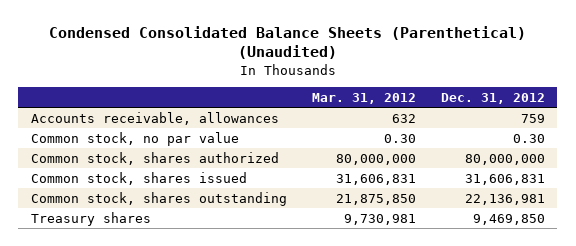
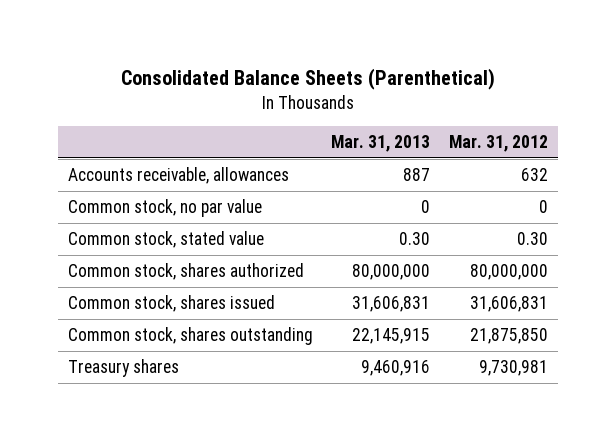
[48,25,526,60] Condensed Consolidated Balance Sheets (Parenthetical) (Unaudited) -> [120,68,495,91] Consolidated Balance Sheets (Parenthetical)
[440,92,545,104] Dec. 31, 2012 -> none
none -> [331,135,431,153] Mar. 31, 2013
[383,133,416,143] 0.30 -> [539,199,549,213] 0
none -> [67,230,264,248] Common stock, stated value

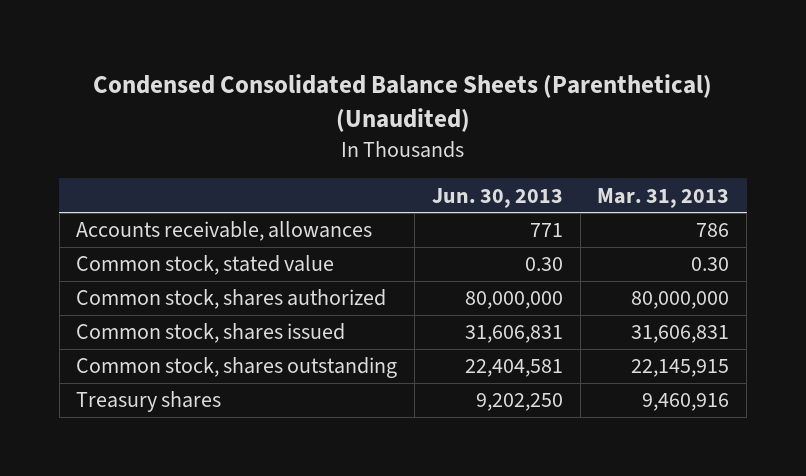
[120,68,495,91] Consolidated Balance Sheets (Parenthetical) -> [92,74,712,133] Condensed Consolidated Balance Sheets (Parenthetical) (Unaudited)
[449,135,549,153] Mar. 31, 2012 -> none
none -> [431,187,563,208] Jun. 30, 2013
[67,198,262,217] Common stock, no par value -> none
[403,167,431,181] 887 -> [696,223,730,238] 786

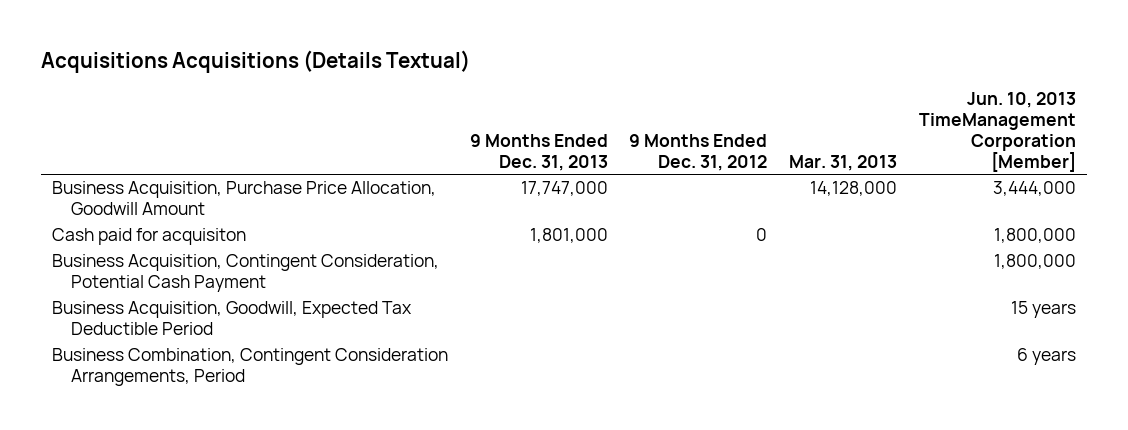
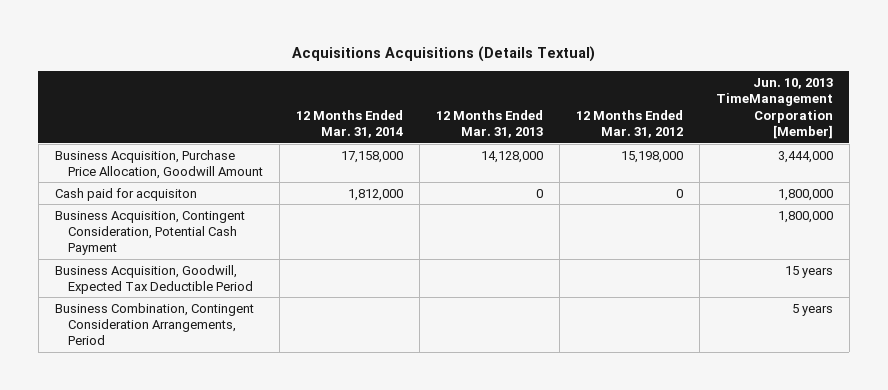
[469,134,608,171] 9 Months Ended Dec. 31, 2013 -> none
[629,134,768,171] 9 Months Ended Dec. 31, 2012 -> none
[789,154,898,171] Mar. 31, 2013 -> none
none -> [295,109,403,139] 12 Months Ended Mar. 31, 2014
none -> [435,109,543,139] 12 Months Ended Mar. 31, 2013
none -> [575,109,683,139] 12 Months Ended Mar. 31, 2012
[1016,348,1076,366] 6 years -> [791,303,833,316] 5 years

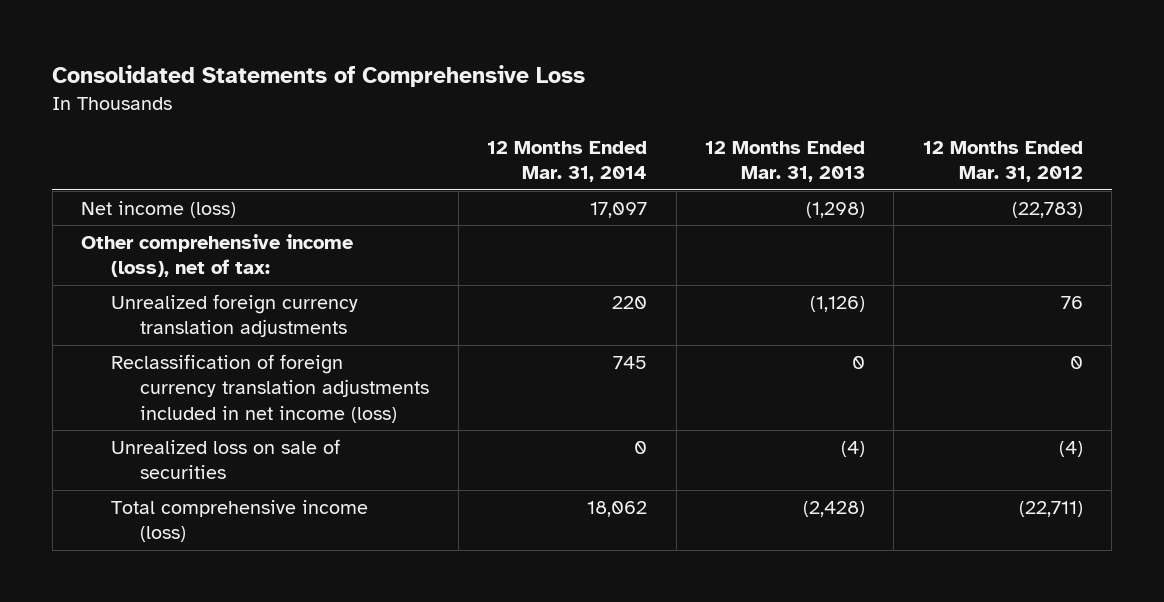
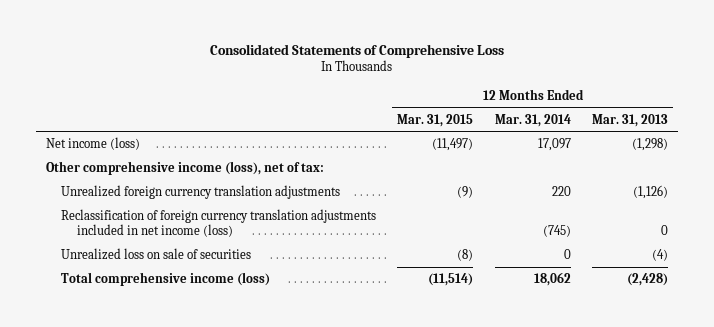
[922,140,1083,183] 12 Months Ended Mar. 31, 2012 -> none
none -> [397,113,474,127] Mar. 31, 2015
[613,355,648,369] 745 -> [542,225,571,238] (745)

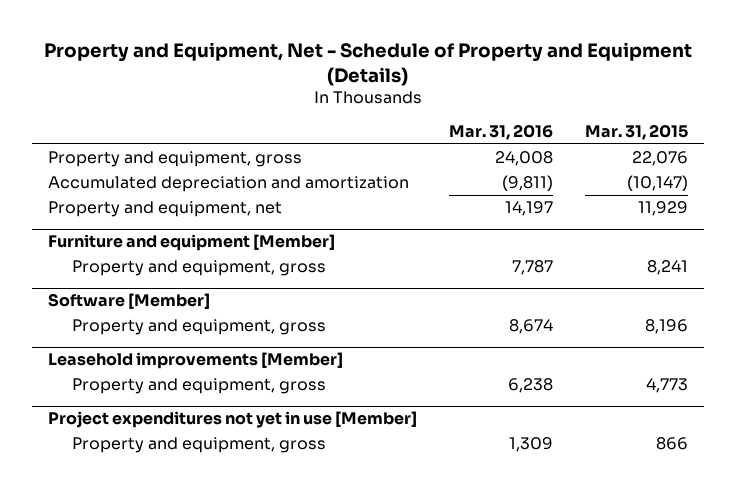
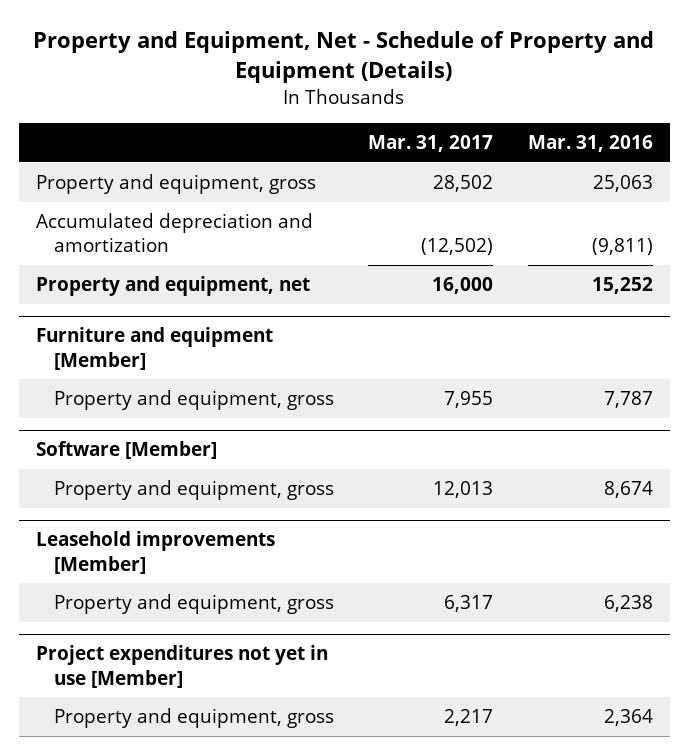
[585,124,689,141] Mar. 31, 2015 -> none
none -> [368,135,494,153] Mar. 31, 2017
[495,151,554,167] 24,008 -> [592,175,653,193] 25,063
[505,201,554,217] 14,197 -> [591,277,653,295] 15,252
[509,437,554,453] 1,309 -> [603,709,653,727] 2,364

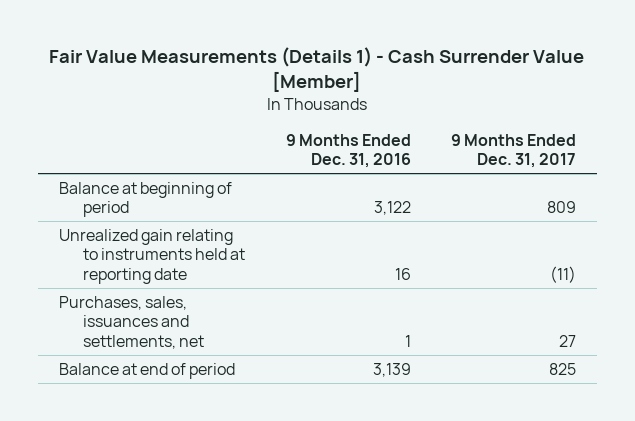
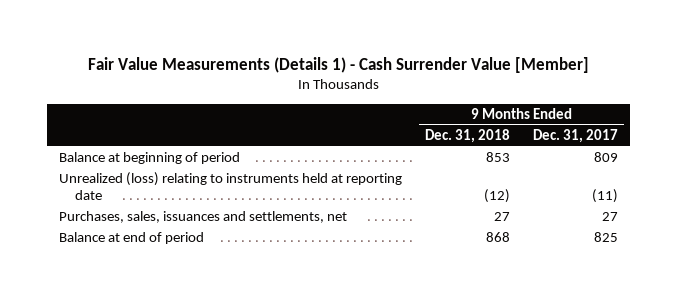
[285,133,411,169] 9 Months Ended Dec. 31, 2016 -> none
none -> [425,128,511,143] Dec. 31, 2018
[58,228,246,284] Unrealized gain relating to instruments held at reporting date -> [58,172,402,201] Unrealized (loss) relating to instruments held at reporting date

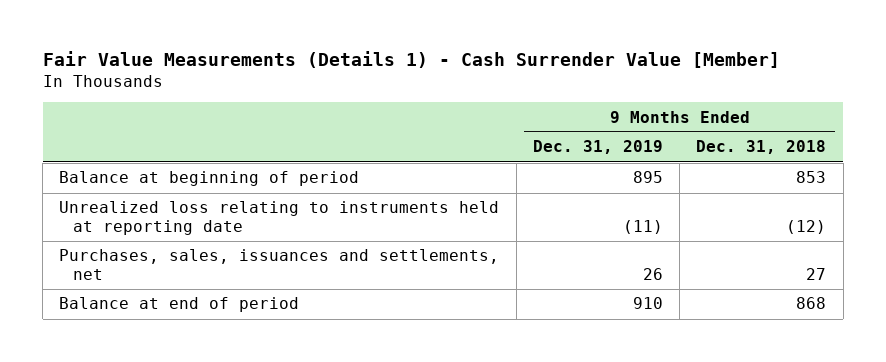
[533,128,619,143] Dec. 31, 2017 -> none
none -> [532,140,663,155] Dec. 31, 2019
[58,172,402,201] Unrealized (loss) relating to instruments held at reporting date -> [59,201,500,236] Unrealized loss relating to instruments held at reporting date

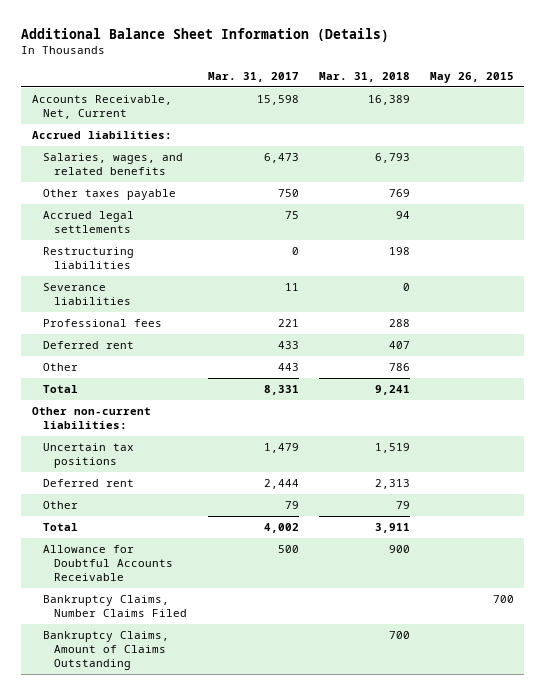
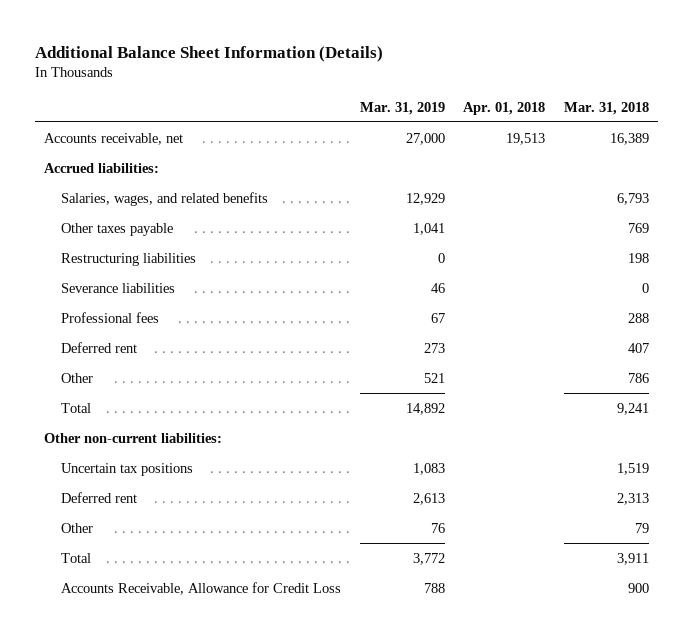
[207,71,299,82] Mar. 31, 2017 -> none
[430,71,515,83] May 26, 2015 -> none
none -> [359,101,445,115] Mar. 31, 2019
none -> [463,101,546,115] Apr. 01, 2018
[31,94,172,119] Accounts Receivable, Net, Current -> [44,132,184,145] Accounts receivable, net
[42,210,134,233] Accrued legal settlements -> none
[42,594,188,617] Bankruptcy Claims, Number Claims Filed -> none
[42,630,169,670] Bankruptcy Claims, Amount of Claims Outstanding -> none
[42,544,174,581] Allowance for Doubtful Accounts Receivable -> [61,581,342,595] Accounts Receivable, Allowance for Credit Loss

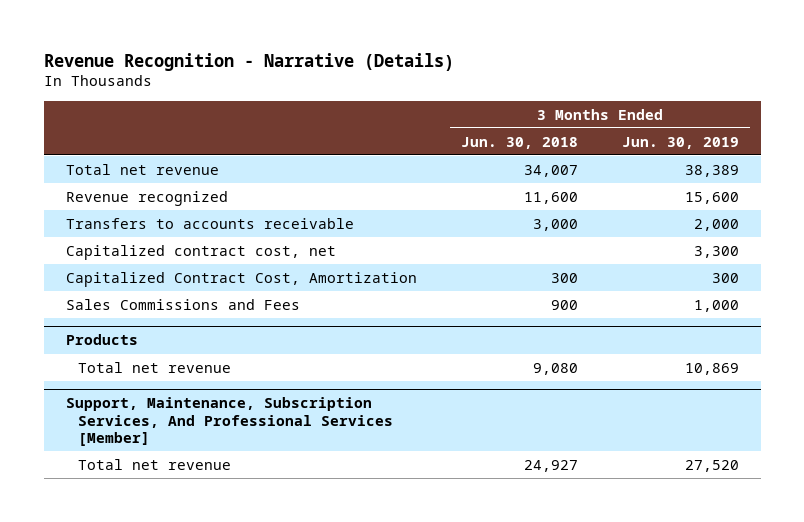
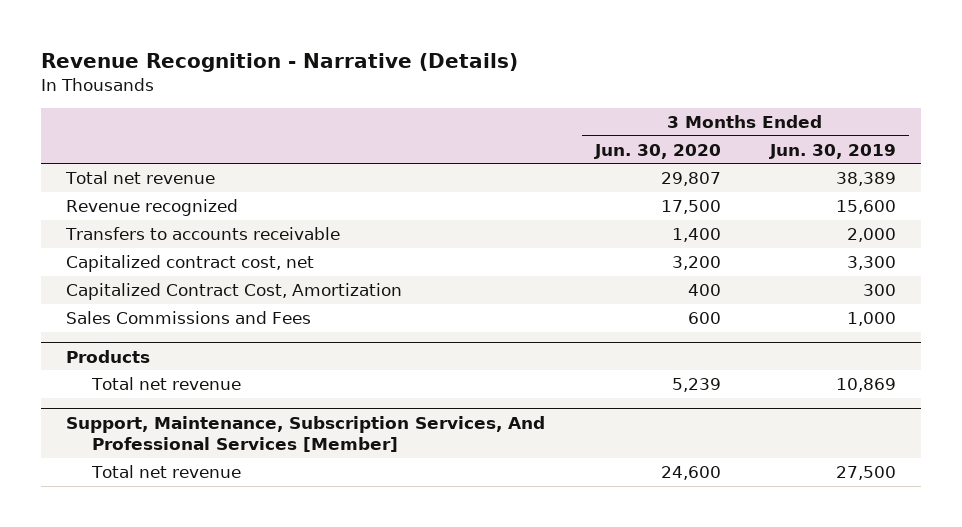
[460,136,578,149] Jun. 30, 2018 -> none
none -> [593,143,721,159] Jun. 30, 2020
[684,459,739,472] 27,520 -> [836,466,897,481] 27,500

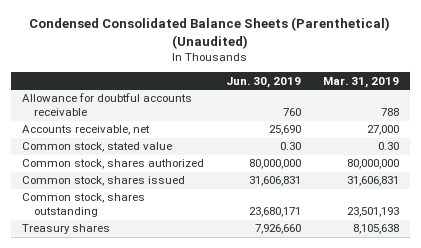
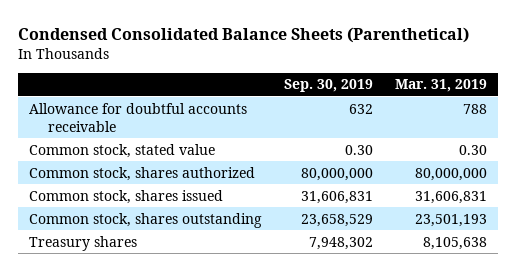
[29,17,391,49] Condensed Consolidated Balance Sheets (Parenthetical) (Unaudited) -> [18,26,470,43] Condensed Consolidated Balance Sheets (Parenthetical)
[225,76,301,88] Jun. 30, 2019 -> none
none -> [283,79,373,93] Sep. 30, 2019
[21,125,150,136] Accounts receivable, net -> none

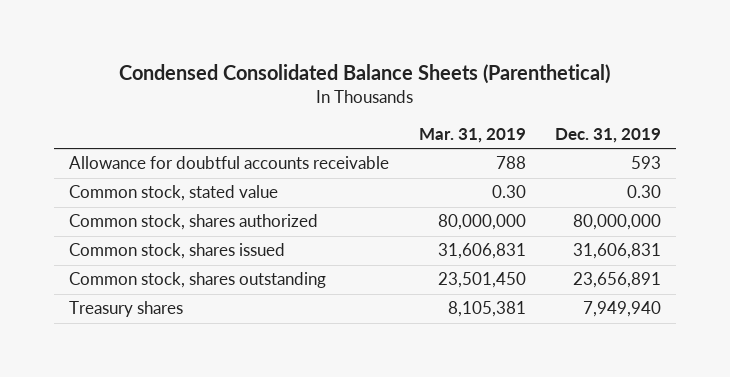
[283,79,373,93] Sep. 30, 2019 -> none
none -> [555,128,662,144] Dec. 31, 2019
[414,213,487,227] 23,501,193 -> [437,272,526,289] 23,501,450
[422,236,487,250] 8,105,638 -> [447,301,526,318] 8,105,381

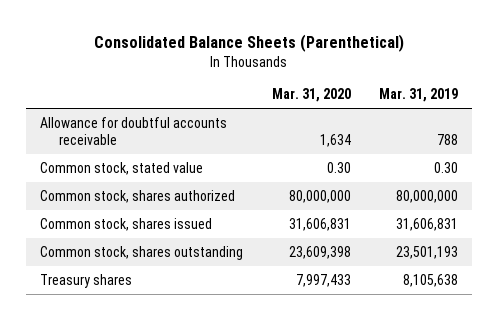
[119,64,611,85] Condensed Consolidated Balance Sheets (Parenthetical) -> [94,33,405,52] Consolidated Balance Sheets (Parenthetical)
[555,128,662,144] Dec. 31, 2019 -> none
none -> [271,88,351,103] Mar. 31, 2020
[437,272,526,289] 23,501,450 -> [395,245,458,259] 23,501,193
[447,301,526,318] 8,105,381 -> [402,273,458,287] 8,105,638

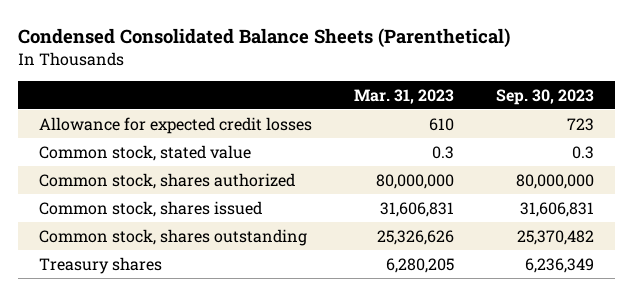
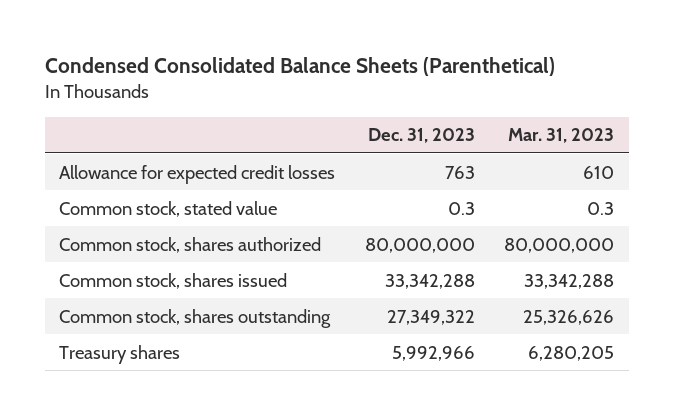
[496,88,595,105] Sep. 30, 2023 -> none
none -> [367,128,475,144] Dec. 31, 2023
[380,201,455,217] 31,606,831 -> [524,273,615,289] 33,342,288

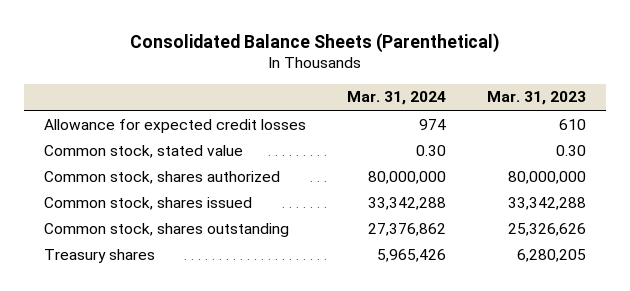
[44,57,555,77] Condensed Consolidated Balance Sheets (Parenthetical) -> [129,32,499,53] Consolidated Balance Sheets (Parenthetical)
[367,128,475,144] Dec. 31, 2023 -> none
none -> [346,91,446,106] Mar. 31, 2024
[587,201,615,215] 0.3 -> [555,144,586,156] 0.30

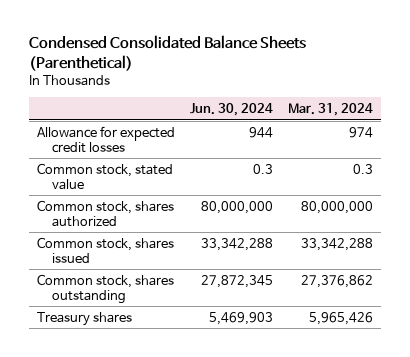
[129,32,499,53] Consolidated Balance Sheets (Parenthetical) -> [29,35,307,71] Condensed Consolidated Balance Sheets (Parenthetical)
[486,91,586,106] Mar. 31, 2023 -> none
none -> [189,102,273,116] Jun. 30, 2024
[415,144,446,156] 0.30 -> [353,163,374,174] 0.3

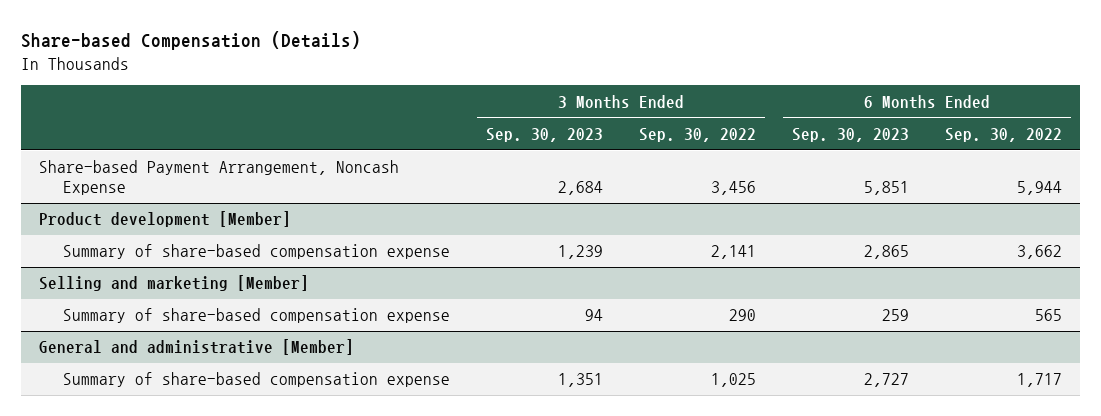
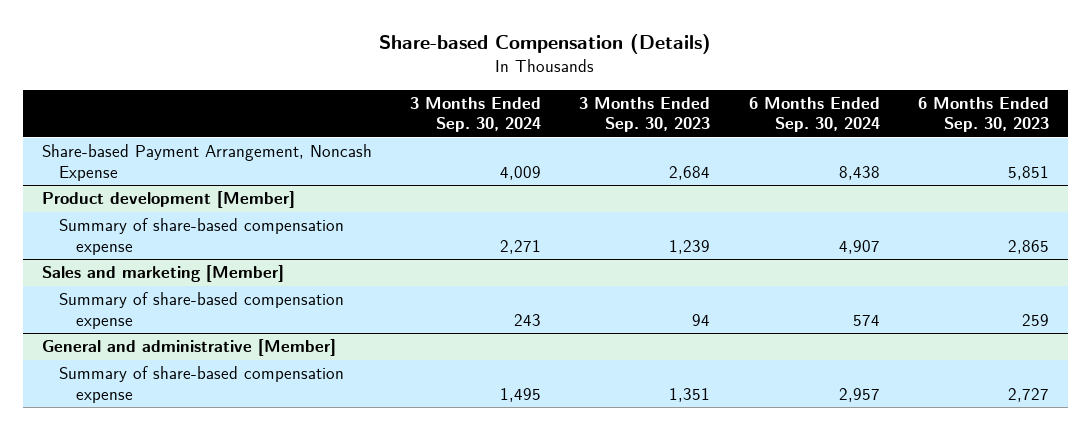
[639,127,757,142] Sep. 30, 2022 -> none
[945,127,1063,142] Sep. 30, 2022 -> none
none -> [410,96,542,133] 3 Months Ended Sep. 30, 2024
none -> [748,96,880,133] 6 Months Ended Sep. 30, 2024
[38,275,309,292] Selling and marketing [Member] -> [41,265,284,283] Sales and marketing [Member]

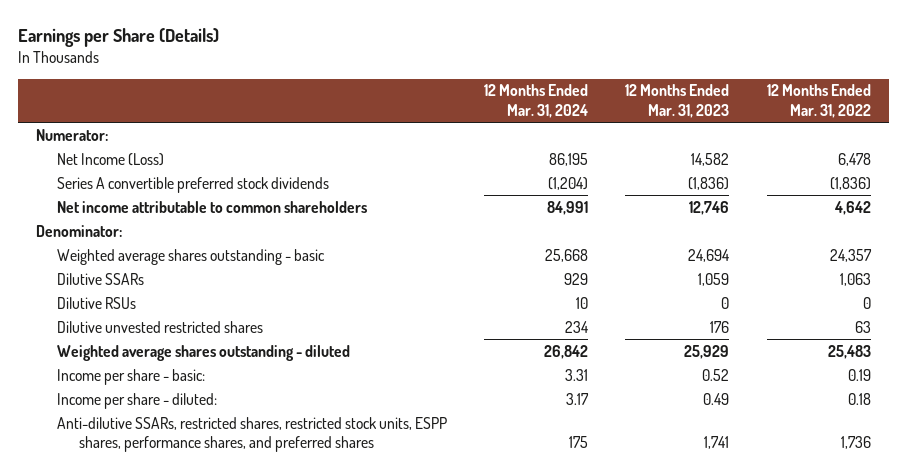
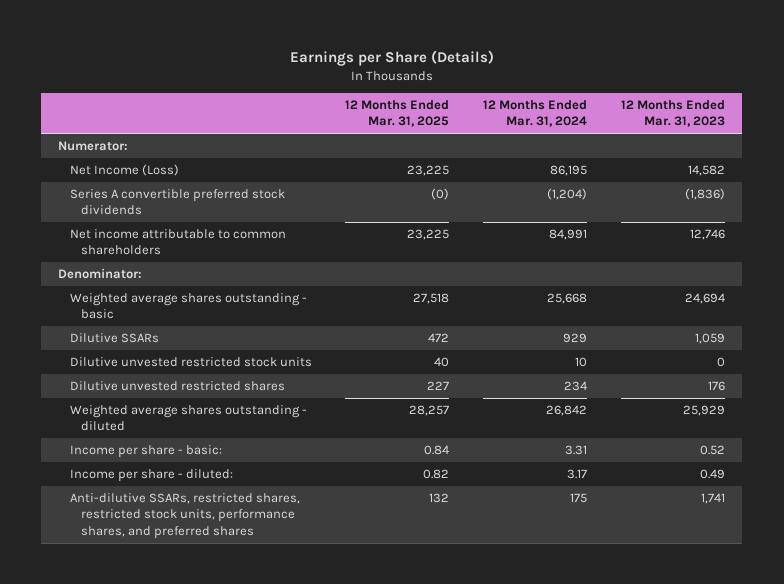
[766,84,871,118] 12 Months Ended Mar. 31, 2022 -> none
none -> [345,99,450,128] 12 Months Ended Mar. 31, 2025
[57,296,137,309] Dilutive RSUs -> none
none -> [69,357,312,368] Dilutive unvested restricted stock units
[57,416,448,453] Anti-dilutive SSARs, restricted shares, restricted stock units, ESPP shares, performance shares, and preferred shares -> [69,493,300,539] Anti-dilutive SSARs, restricted shares, restricted stock units, performance shares, and preferred shares

